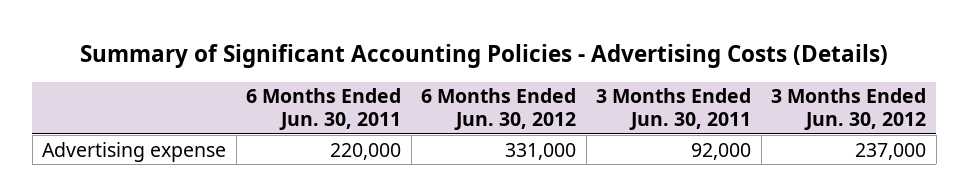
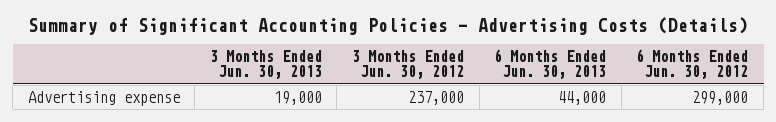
[246,88,402,131] 6 Months Ended Jun. 30, 2011 -> none
[596,88,752,131] 3 Months Ended Jun. 30, 2011 -> none
none -> [209,50,322,80] 3 Months Ended Jun. 30, 2013
none -> [494,49,607,80] 6 Months Ended Jun. 30, 2013
[505,142,577,160] 331,000 -> [692,90,749,105] 299,000

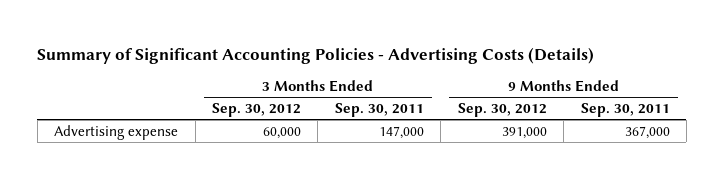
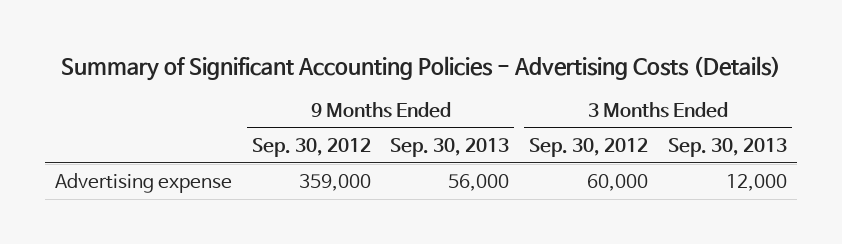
[334,102,424,117] Sep. 30, 2011 -> none
[580,102,670,117] Sep. 30, 2011 -> none
none -> [390,138,510,158] Sep. 30, 2013
none -> [668,138,788,158] Sep. 30, 2013
[501,126,547,139] 391,000 -> [298,174,371,192] 359,000

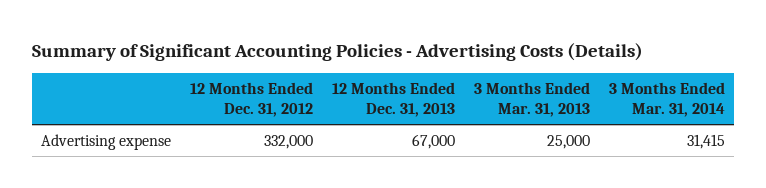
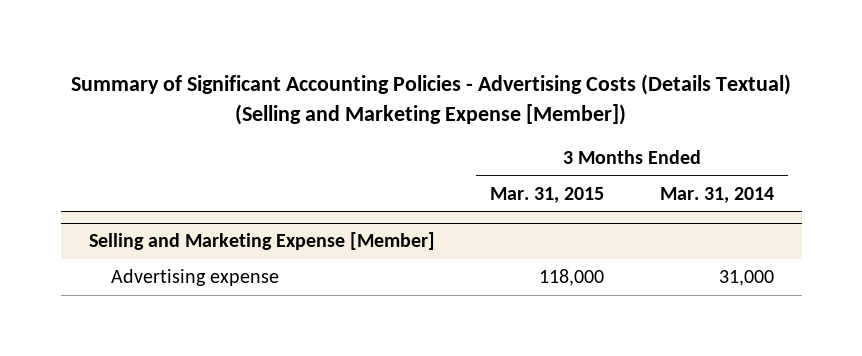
[31,43,643,62] Summary of Significant Accounting Policies - Advertising Costs (Details) -> [71,73,792,125] Summary of Significant Accounting Policies - Advertising Costs (Details Textual) (Selling and Marketing Expense [Member])
[190,82,314,118] 12 Months Ended Dec. 31, 2012 -> none
[332,82,456,118] 12 Months Ended Dec. 31, 2013 -> none
[473,82,590,118] 3 Months Ended Mar. 31, 2013 -> none
none -> [490,186,605,203] Mar. 31, 2015
none -> [88,232,435,251] Selling and Marketing Expense [Member]
[686,134,725,150] 31,415 -> [718,270,774,287] 31,000

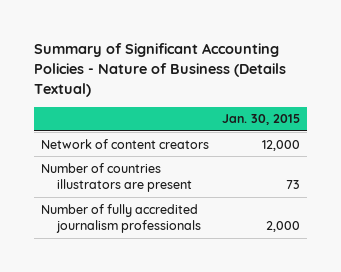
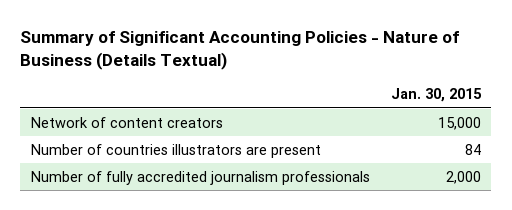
[262,139,301,151] 12,000 -> [437,116,481,130] 15,000
[286,179,301,189] 73 -> [464,143,481,155] 84

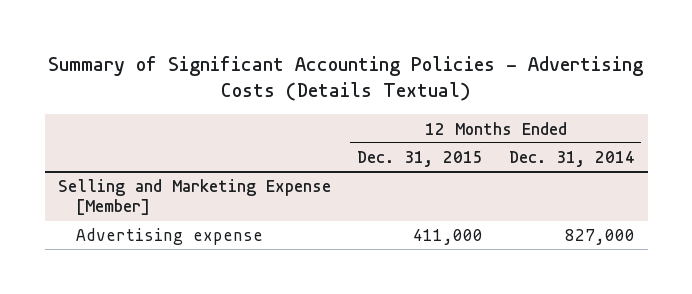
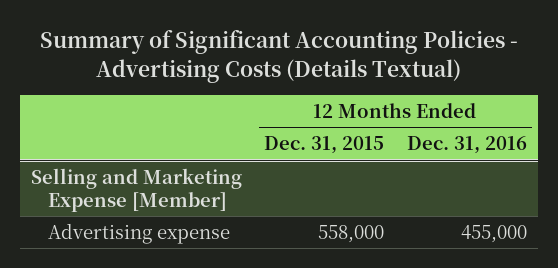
[508,151,635,168] Dec. 31, 2014 -> none
none -> [406,136,527,155] Dec. 31, 2016
[412,229,483,246] 411,000 -> [318,224,385,243] 558,000

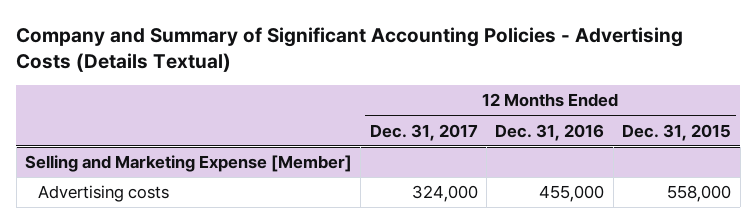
[39,30,518,83] Summary of Significant Accounting Policies - Advertising Costs (Details Textual) -> [16,27,684,73] Company and Summary of Significant Accounting Policies - Advertising Costs (Details Textual)
none -> [369,123,478,141] Dec. 31, 2017
[48,222,231,244] Advertising expense -> [38,185,170,203] Advertising costs

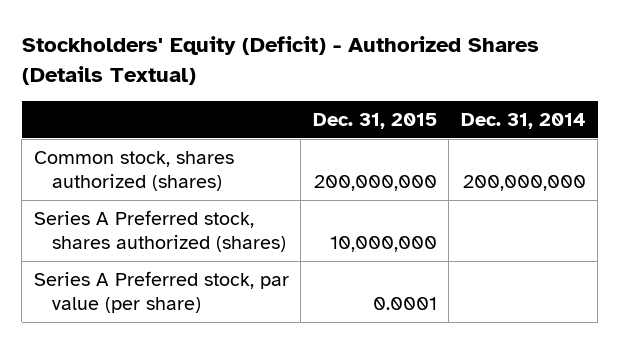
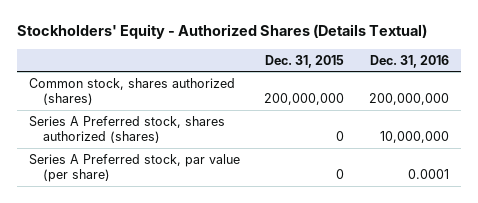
[21,35,539,85] Stockholders' Equity (Deficit) - Authorized Shares (Details Textual) -> [16,24,427,40] Stockholders' Equity - Authorized Shares (Details Textual)
[460,113,586,130] Dec. 31, 2014 -> none
none -> [369,54,449,68] Dec. 31, 2016
[329,236,437,253] 10,000,000 -> [336,130,345,141] 0
[372,297,437,311] 0.0001 -> [336,168,345,179] 0

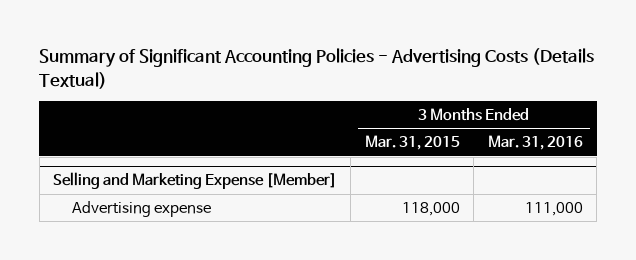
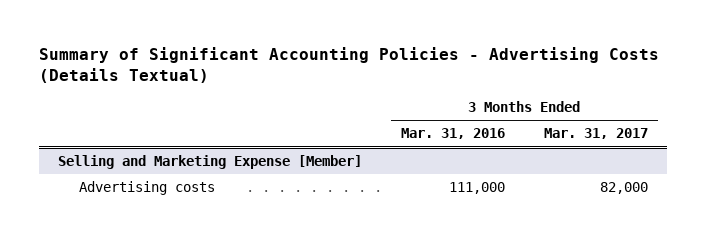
[364,135,460,151] Mar. 31, 2015 -> none
none -> [543,128,648,140] Mar. 31, 2017
[71,201,211,218] Advertising expense -> [79,181,216,196] Advertising costs

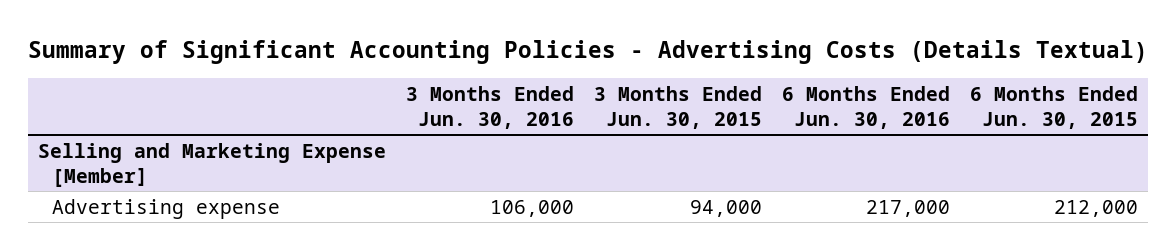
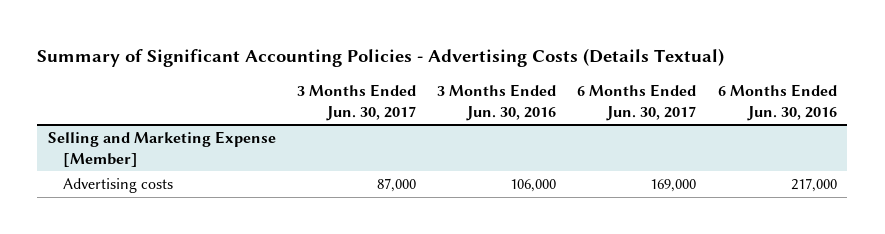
[593,85,762,129] 3 Months Ended Jun. 30, 2015 -> none
[969,85,1138,129] 6 Months Ended Jun. 30, 2015 -> none
none -> [297,84,417,121] 3 Months Ended Jun. 30, 2017
none -> [577,84,697,121] 6 Months Ended Jun. 30, 2017
[51,198,280,219] Advertising expense -> [63,178,174,194] Advertising costs

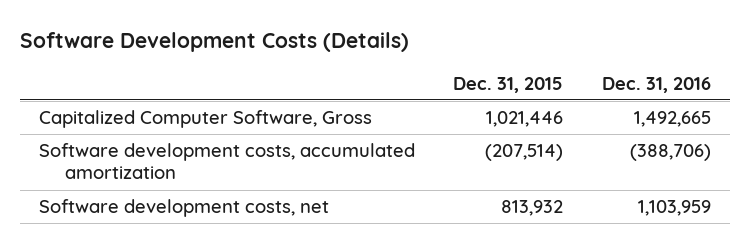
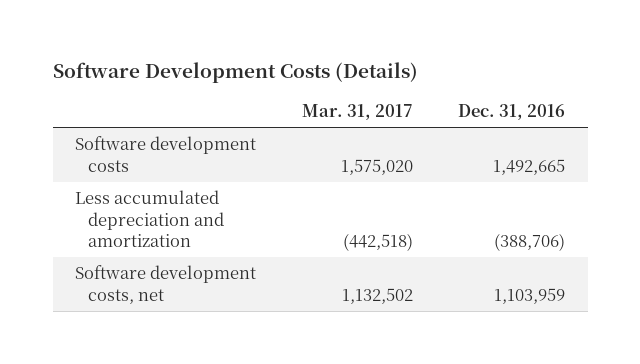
[453,76,564,93] Dec. 31, 2015 -> none
none -> [301,104,413,121] Mar. 31, 2017
[38,110,372,129] Capitalized Computer Software, Gross -> [75,136,257,172] Software development costs
[38,143,415,180] Software development costs, accumulated amortization -> [75,190,224,247] Less accumulated depreciation and amortization

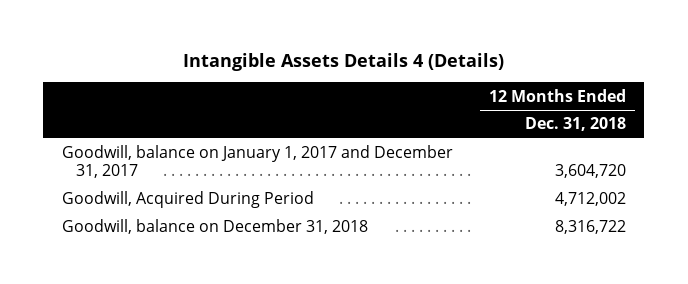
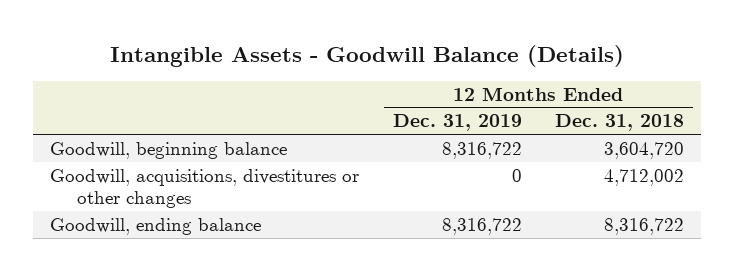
[182,53,504,72] Intangible Assets Details 4 (Details) -> [110,45,625,68] Intangible Assets - Goodwill Balance (Details)
none -> [392,114,522,132] Dec. 31, 2019
[61,145,453,179] Goodwill, balance on January 1, 2017 and December 31, 2017 -> [49,141,287,159] Goodwill, beginning balance
[61,191,314,209] Goodwill, Acquired During Period -> [49,168,359,208] Goodwill, acquisitions, divestitures or other changes
[61,219,368,235] Goodwill, balance on December 31, 2018 -> [49,217,261,235] Goodwill, ending balance

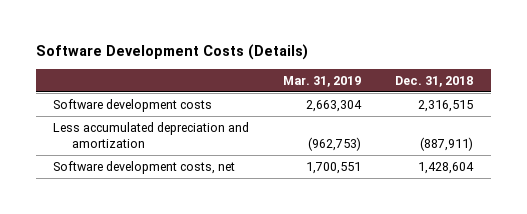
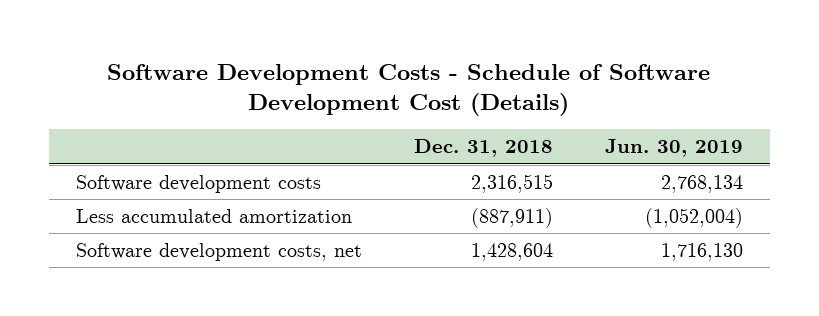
[36,43,309,60] Software Development Costs (Details) -> [107,63,711,116] Software Development Costs - Schedule of Software Development Cost (Details)
[283,75,362,87] Mar. 31, 2019 -> none
none -> [605,139,744,158] Jun. 30, 2019
[53,122,250,148] Less accumulated depreciation and amortization -> [75,208,352,223] Less accumulated amortization

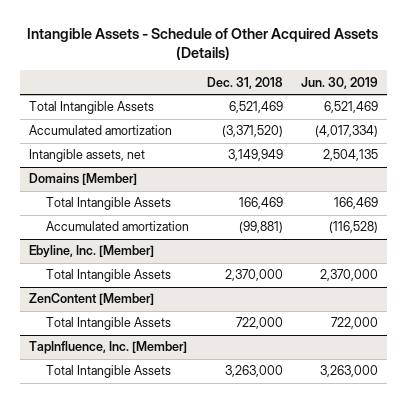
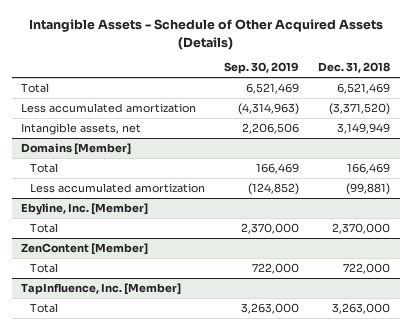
[301,76,379,89] Jun. 30, 2019 -> none
none -> [224,62,300,75] Sep. 30, 2019
[28,101,154,115] Total Intangible Assets -> [21,82,50,93] Total
[28,125,172,136] Accumulated amortization -> [21,102,197,113] Less accumulated amortization
[45,197,171,211] Total Intangible Assets -> [30,162,59,173] Total
[45,221,189,232] Accumulated amortization -> [30,182,206,193] Less accumulated amortization
[45,269,171,283] Total Intangible Assets -> [30,222,59,233] Total
[45,317,171,331] Total Intangible Assets -> [30,262,59,273] Total
[45,365,171,379] Total Intangible Assets -> [30,302,59,313] Total

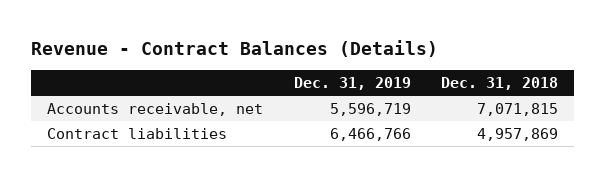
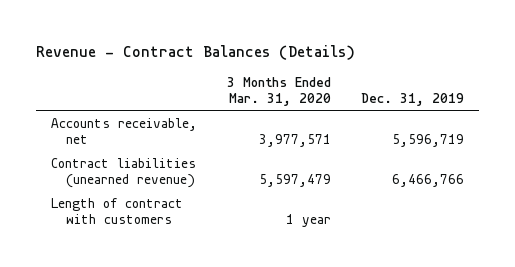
[441,77,559,91] Dec. 31, 2018 -> none
none -> [226,76,331,106] 3 Months Ended Mar. 31, 2020
[46,128,227,140] Contract liabilities -> [50,158,196,188] Contract liabilities (unearned revenue)
none -> [50,198,183,224] Length of contract with customers

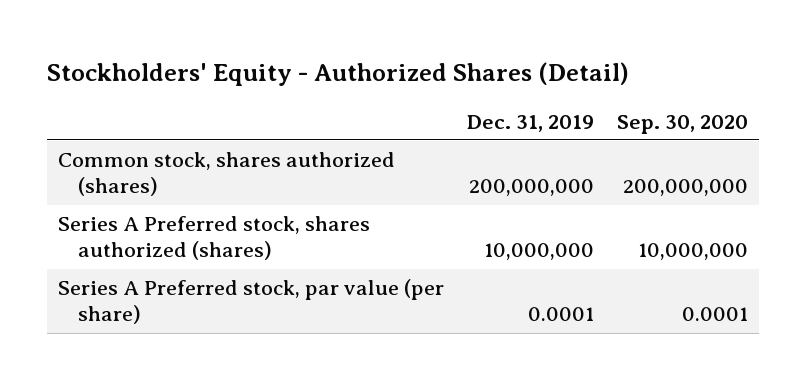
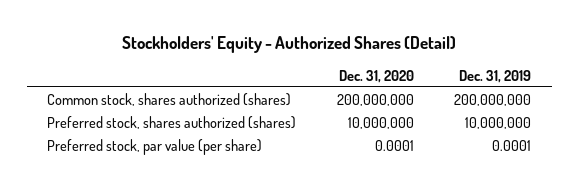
[616,114,748,134] Sep. 30, 2020 -> none
none -> [338,69,414,83] Dec. 31, 2020
[58,216,371,261] Series A Preferred stock, shares authorized (shares) -> [46,115,296,129] Preferred stock, shares authorized (shares)
[58,279,445,325] Series A Preferred stock, par value (per share) -> [46,138,262,155] Preferred stock, par value (per share)

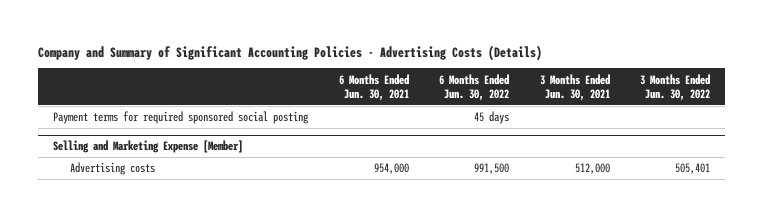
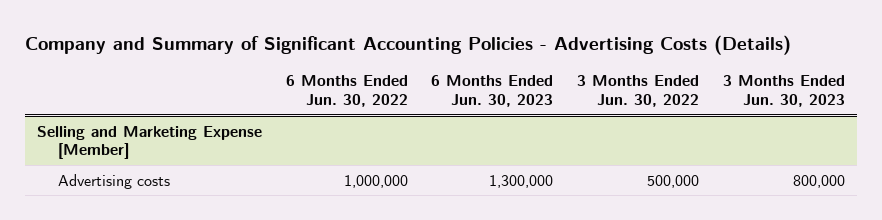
[338,73,409,102] 6 Months Ended Jun. 30, 2021 -> none
[539,73,610,102] 3 Months Ended Jun. 30, 2021 -> none
none -> [431,75,554,108] 6 Months Ended Jun. 30, 2023
none -> [723,75,846,108] 3 Months Ended Jun. 30, 2023
[53,111,310,125] Payment terms for required sponsored social posting -> none
[474,163,510,175] 991,500 -> [343,174,408,188] 1,000,000
[675,163,711,175] 505,401 -> [647,174,700,188] 500,000

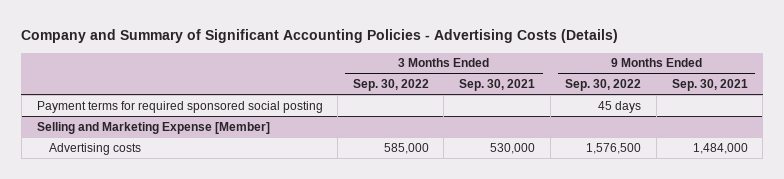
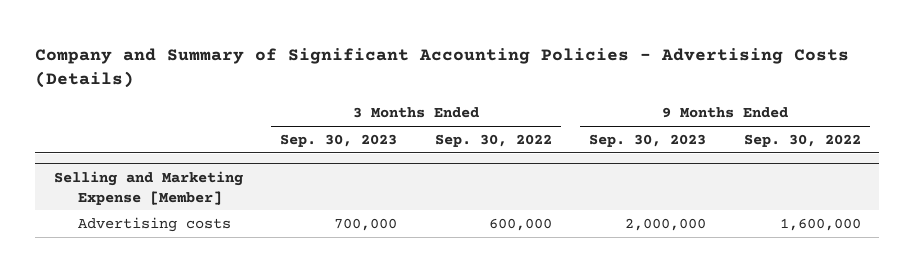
[459,79,536,92] Sep. 30, 2021 -> none
[671,79,748,92] Sep. 30, 2021 -> none
none -> [280,134,398,148] Sep. 30, 2023
none -> [589,134,707,148] Sep. 30, 2023
[36,100,323,113] Payment terms for required sponsored social posting -> none
[383,142,429,154] 585,000 -> [488,217,552,231] 600,000
[586,142,642,154] 1,576,500 -> [779,217,861,231] 1,600,000

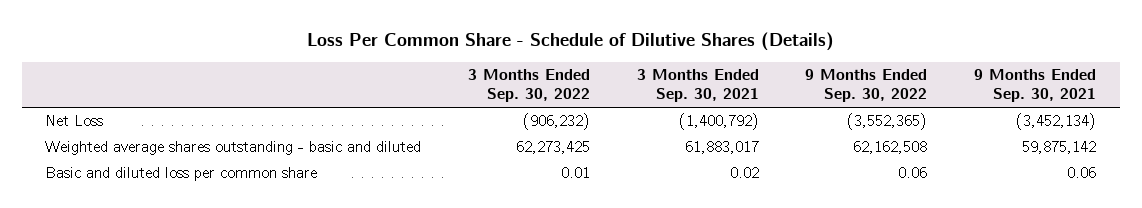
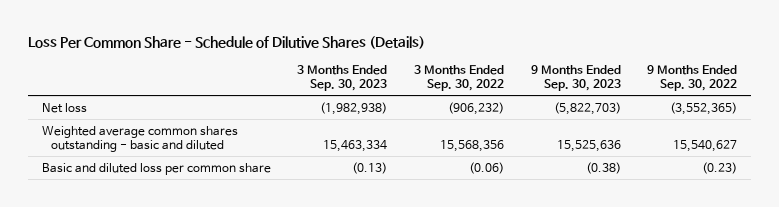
[636,69,759,103] 3 Months Ended Sep. 30, 2021 -> none
[974,69,1097,103] 9 Months Ended Sep. 30, 2021 -> none
none -> [297,65,388,92] 3 Months Ended Sep. 30, 2023
none -> [530,65,621,92] 9 Months Ended Sep. 30, 2023
[45,115,104,127] Net Loss -> [41,102,87,113] Net loss
[45,141,422,156] Weighted average shares outstanding - basic and diluted -> [41,125,238,152] Weighted average common shares outstanding - basic and diluted
[516,141,591,155] 62,273,425 -> [439,139,504,152] 15,568,356
[853,141,928,155] 62,162,508 -> [673,139,738,152] 15,540,627
[561,167,591,179] 0.01 -> [468,161,504,174] (0.06)
[898,167,928,179] 0.06 -> [702,161,738,174] (0.23)

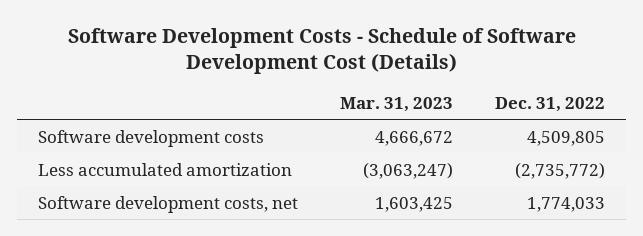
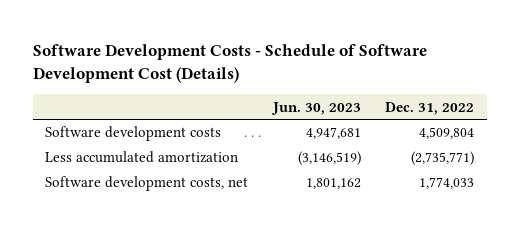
[340,96,454,112] Mar. 31, 2023 -> none
none -> [270,101,361,115] Jun. 30, 2023
[527,130,606,146] 4,509,805 -> [419,127,475,140] 4,509,804
[515,162,606,179] (2,735,772) -> [411,151,475,167] (2,735,771)

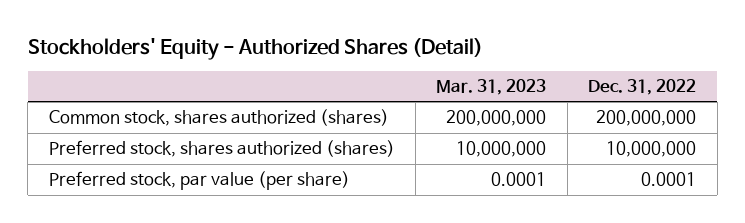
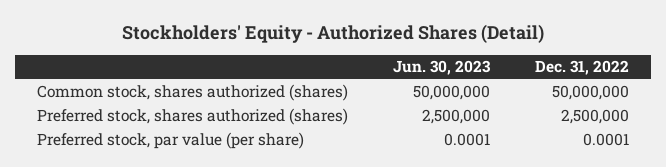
[436,79,547,96] Mar. 31, 2023 -> none
none -> [393,60,492,76] Jun. 30, 2023
[596,110,697,127] 200,000,000 -> [551,85,629,101] 50,000,000
[606,141,697,158] 10,000,000 -> [560,109,629,125] 2,500,000

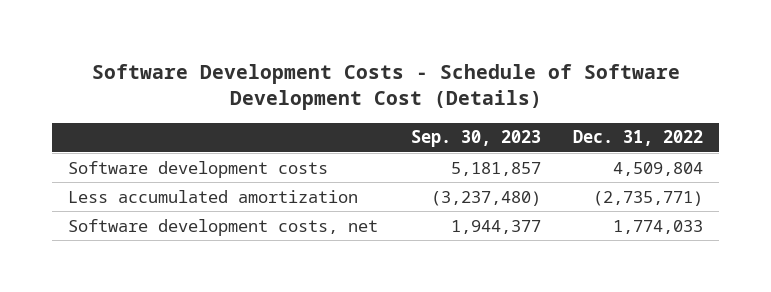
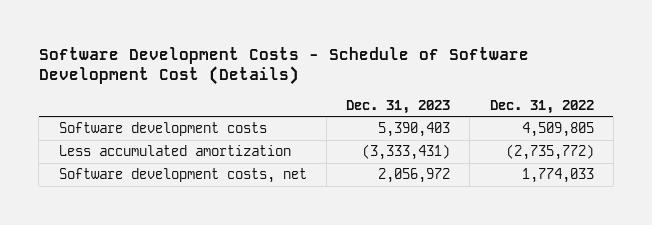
[410,130,541,148] Sep. 30, 2023 -> none
none -> [346,99,451,114] Dec. 31, 2023
[612,161,703,176] 4,509,804 -> [521,121,594,137] 4,509,805
[592,190,703,206] (2,735,771) -> [505,143,594,160] (2,735,772)

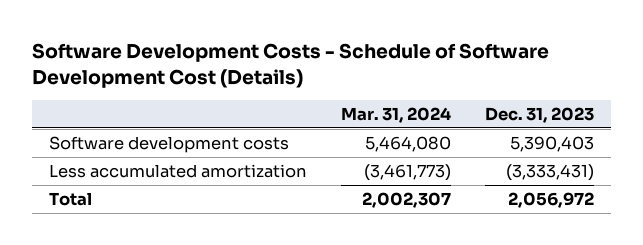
[489,99,594,114] Dec. 31, 2022 -> none
none -> [341,106,452,123] Mar. 31, 2024
[58,167,307,183] Software development costs, net -> [49,191,93,206] Total

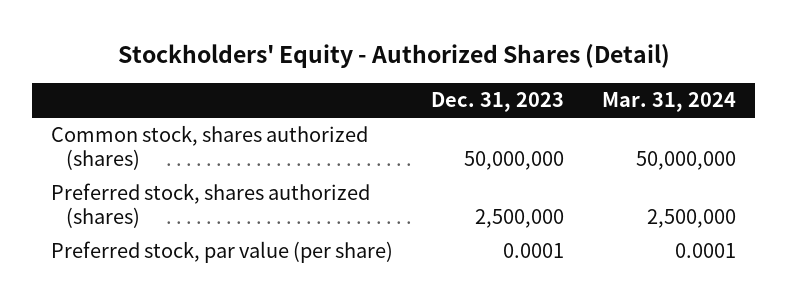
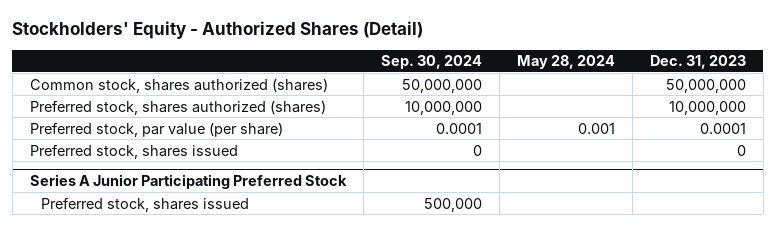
[602,92,737,113] Mar. 31, 2024 -> none
none -> [380,55,482,70] Sep. 30, 2024
none -> [516,55,615,70] May 28, 2024
[475,208,565,228] 2,500,000 -> [668,100,746,115] 10,000,000
none -> [29,143,238,159] Preferred stock, shares issued
none -> [29,174,347,190] Series A Junior Participating Preferred Stock
none -> [40,196,249,212] Preferred stock, shares issued

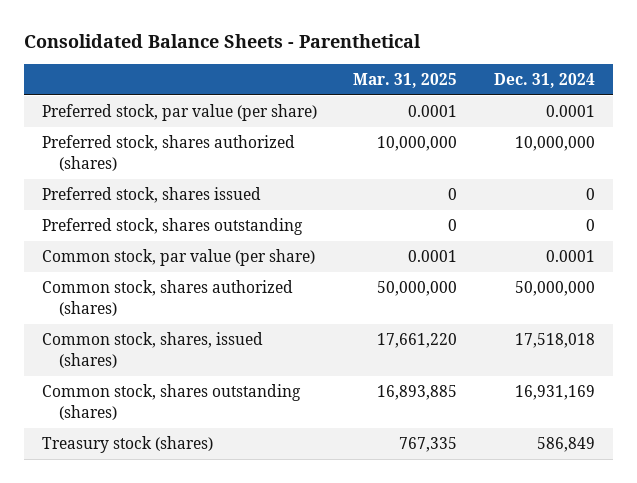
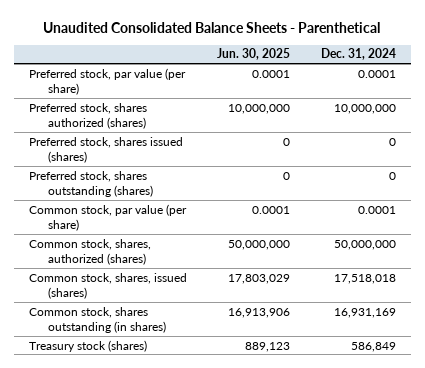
[23,34,421,49] Consolidated Balance Sheets - Parenthetical -> [43,21,381,33] Unaudited Consolidated Balance Sheets - Parenthetical
[353,72,458,88] Mar. 31, 2025 -> none
none -> [217,48,291,61] Jun. 30, 2025
[42,187,262,204] Preferred stock, shares issued -> [29,136,184,163] Preferred stock, shares issued (shares)
[42,218,304,236] Preferred stock, shares outstanding -> [29,170,154,197] Preferred stock, shares outstanding (shares)
[42,280,294,316] Common stock, shares authorized (shares) -> [29,238,152,265] Common stock, shares, authorized (shares)
[42,384,302,420] Common stock, shares outstanding (shares) -> [29,306,167,333] Common stock, shares outstanding (in shares)

